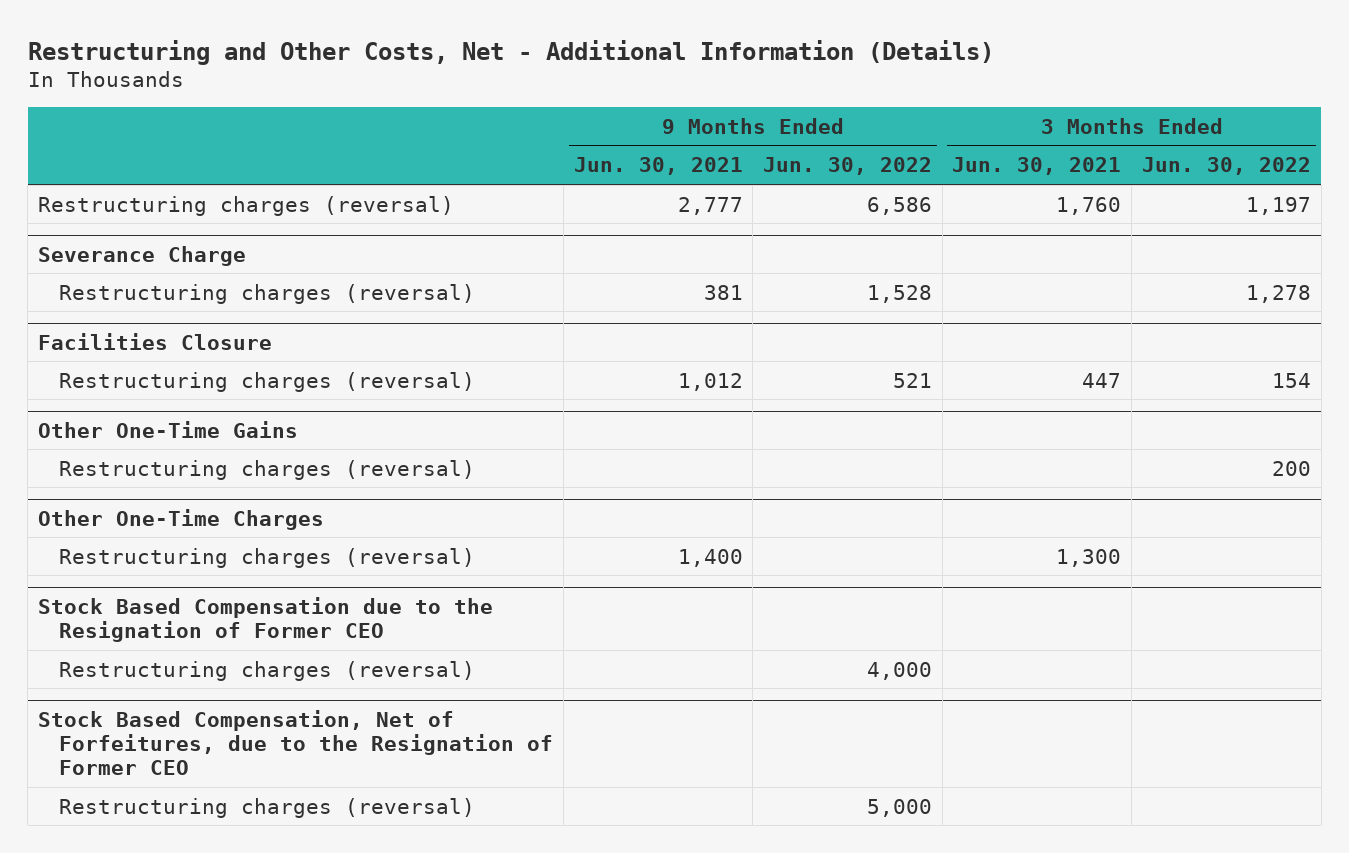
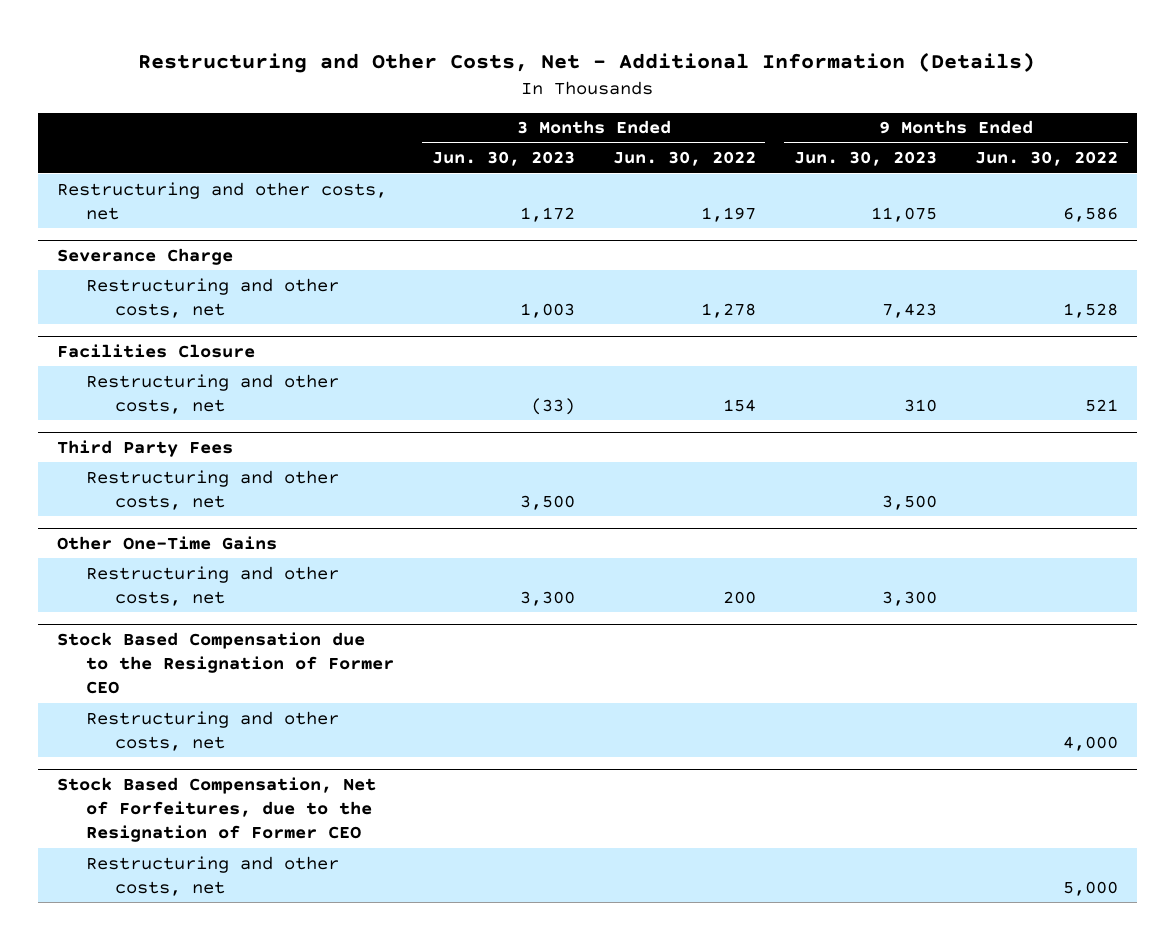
[573,157,743,176] Jun. 30, 2021 -> none
[952,157,1122,176] Jun. 30, 2021 -> none
none -> [431,151,575,167] Jun. 30, 2023
none -> [793,151,937,167] Jun. 30, 2023
[38,195,455,216] Restructuring charges (reversal) -> [56,181,387,220] Restructuring and other costs, net
[59,283,476,304] Restructuring charges (reversal) -> [85,277,339,318] Restructuring and other costs, net
[59,371,476,392] Restructuring charges (reversal) -> [85,373,339,414] Restructuring and other costs, net
none -> [56,439,233,457] Third Party Fees
none -> [85,469,339,510] Restructuring and other costs, net
[38,508,325,530] Other One-Time Charges -> none
[59,547,476,568] Restructuring charges (reversal) -> none
[59,459,476,480] Restructuring charges (reversal) -> [85,565,339,606] Restructuring and other costs, net
[59,660,476,681] Restructuring charges (reversal) -> [85,710,339,751] Restructuring and other costs, net
[59,797,476,818] Restructuring charges (reversal) -> [85,855,339,896] Restructuring and other costs, net

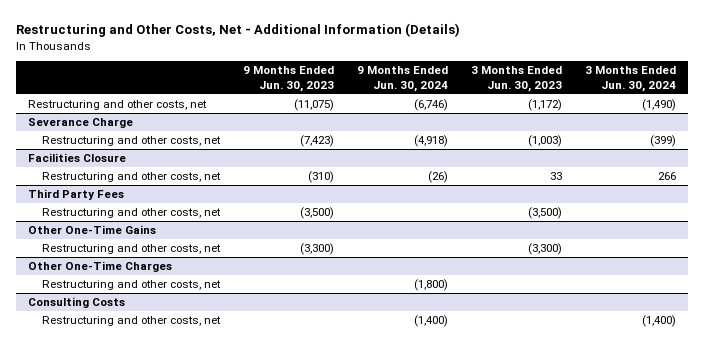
[612,151,756,167] Jun. 30, 2022 -> none
[975,151,1119,167] Jun. 30, 2022 -> none
none -> [356,66,448,92] 9 Months Ended Jun. 30, 2024
none -> [585,66,677,92] 3 Months Ended Jun. 30, 2024
[519,206,575,222] 1,172 -> [528,99,563,112] (1,172)
[870,206,937,222] 11,075 -> [293,99,334,112] (11,075)
[519,302,575,318] 1,003 -> [528,135,563,148] (1,003)
[881,302,937,318] 7,423 -> [299,135,334,148] (7,423)
[530,397,575,415] (33) -> [550,172,563,181] 33
[903,398,937,412] 310 -> [307,171,334,184] (310)
[519,494,575,510] 3,500 -> [528,207,563,220] (3,500)
[881,494,937,510] 3,500 -> [299,207,334,220] (3,500)
[56,631,394,695] Stock Based Compensation due to the Resignation of Former CEO -> none
[519,590,575,606] 3,300 -> [528,243,563,256] (3,300)
[881,590,937,606] 3,300 -> [299,243,334,256] (3,300)
none -> [27,261,172,273] Other One-Time Charges
[56,776,376,843] Stock Based Compensation, Net of Forfeitures, due to the Resignation of Former CEO -> none
none -> [27,297,125,309] Consulting Costs

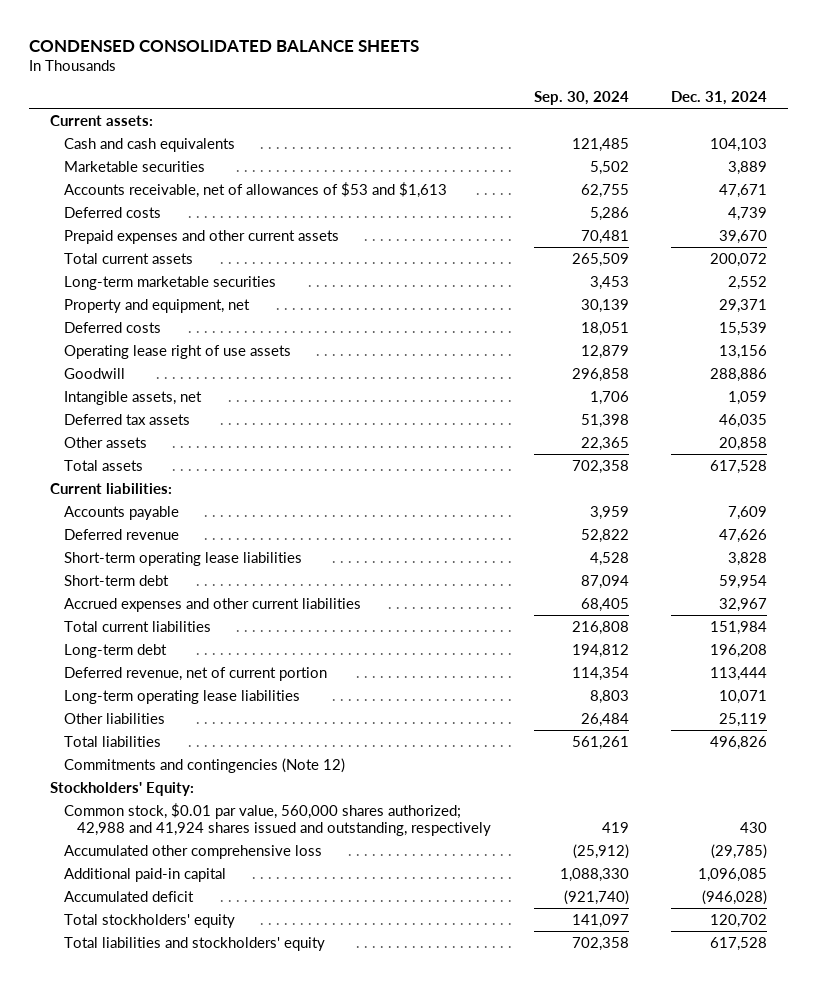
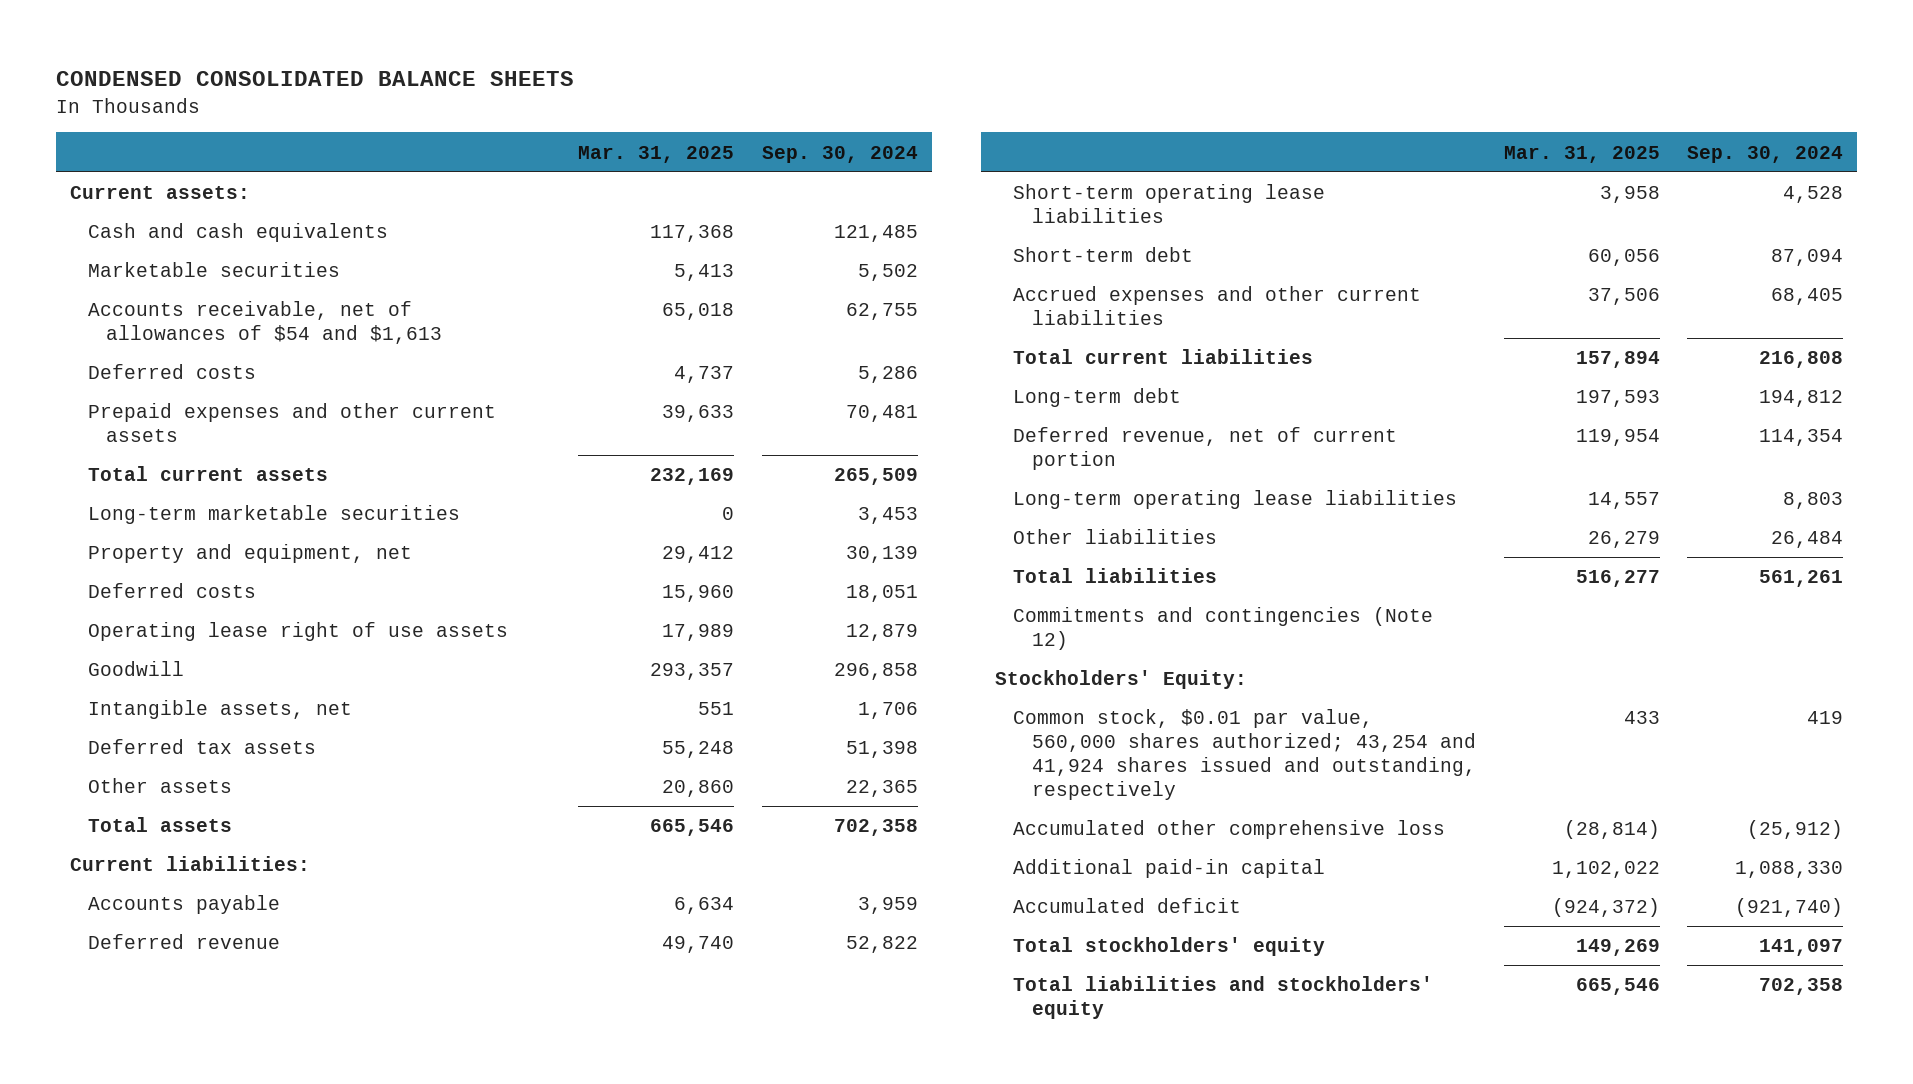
[671,90,768,105] Dec. 31, 2024 -> none
none -> [578,145,735,163] Mar. 31, 2025
[63,181,447,198] Accounts receivable, net of allowances of $53 and $1,613 -> [88,301,443,345] Accounts receivable, net of allowances of $54 and $1,613
[63,802,492,837] Common stock, $0.01 par value, 560,000 shares authorized; 42,988 and 41,924 shares issued and outstanding, respectively -> [1013,709,1476,801] Common stock, $0.01 par value, 560,000 shares authorized; 43,254 and 41,924 shares issued and outstanding, respectively

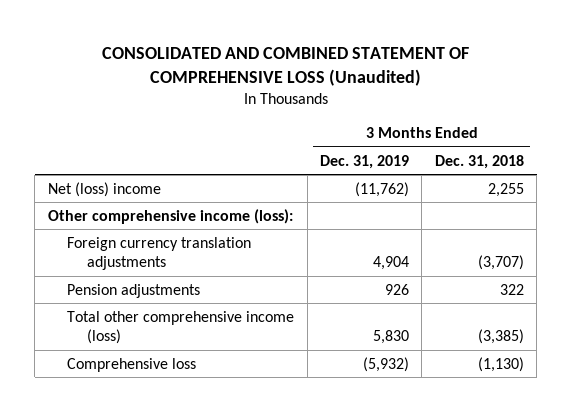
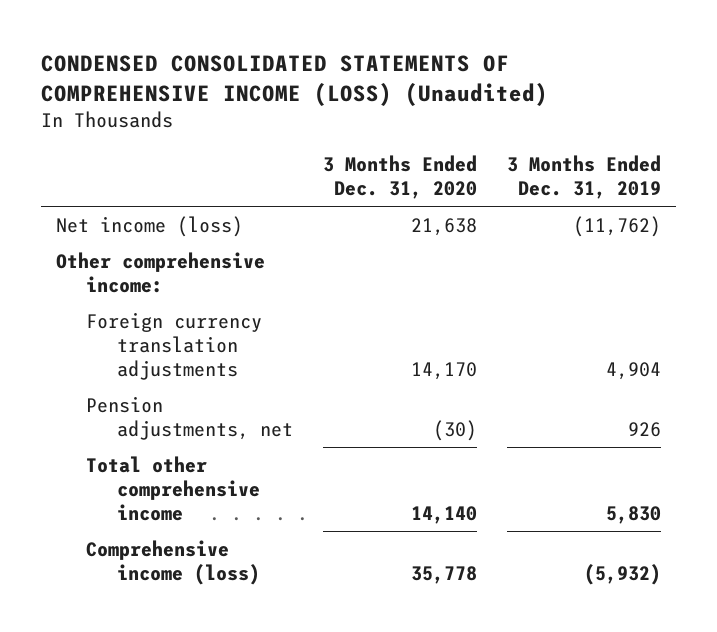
[101,47,469,87] CONSOLIDATED AND COMBINED STATEMENT OF COMPREHENSIVE LOSS (Unaudited) -> [41,55,549,107] CONDENSED CONSOLIDATED STATEMENTS OF COMPREHENSIVE INCOME (LOSS) (Unaudited)
[434,154,524,169] Dec. 31, 2018 -> none
none -> [322,155,477,200] 3 Months Ended Dec. 31, 2020
[47,181,161,197] Net (loss) income -> [56,215,244,237] Net income (loss)
[47,208,293,224] Other comprehensive income (loss): -> [56,251,266,293] Other comprehensive income:
[67,283,201,298] Pension adjustments -> [86,395,293,440] Pension adjustments, net
[67,310,295,345] Total other comprehensive income (loss) -> [86,455,260,521] Total other comprehensive income
[67,357,197,372] Comprehensive loss -> [86,539,260,585] Comprehensive income (loss)

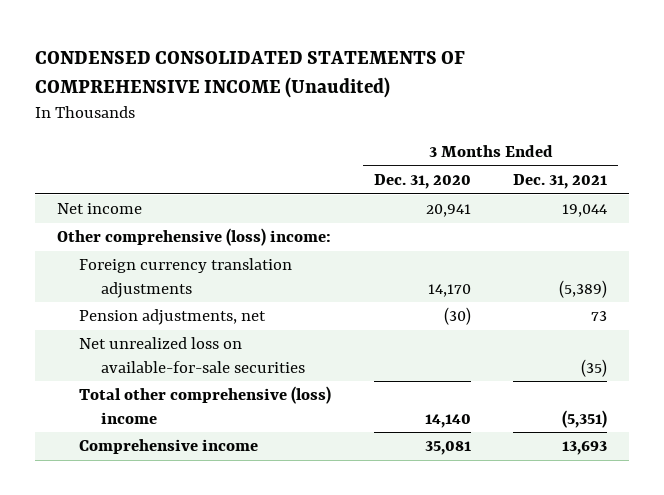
[41,55,549,107] CONDENSED CONSOLIDATED STATEMENTS OF COMPREHENSIVE INCOME (LOSS) (Unaudited) -> [35,51,466,99] CONDENSED CONSOLIDATED STATEMENTS OF COMPREHENSIVE INCOME (Unaudited)
[506,155,661,200] 3 Months Ended Dec. 31, 2019 -> none
none -> [513,173,608,189] Dec. 31, 2021
[56,215,244,237] Net income (loss) -> [56,203,142,215] Net income
[410,217,477,236] 21,638 -> [425,204,471,218] 20,941
[56,251,266,293] Other comprehensive income: -> [56,228,331,247] Other comprehensive (loss) income:
none -> [78,337,306,373] Net unrealized loss on available-for-sale securities
[86,455,260,521] Total other comprehensive income -> [78,386,331,424] Total other comprehensive (loss) income
[86,539,260,585] Comprehensive income (loss) -> [78,439,258,455] Comprehensive income
[410,565,477,584] 35,778 -> [424,441,471,456] 35,081

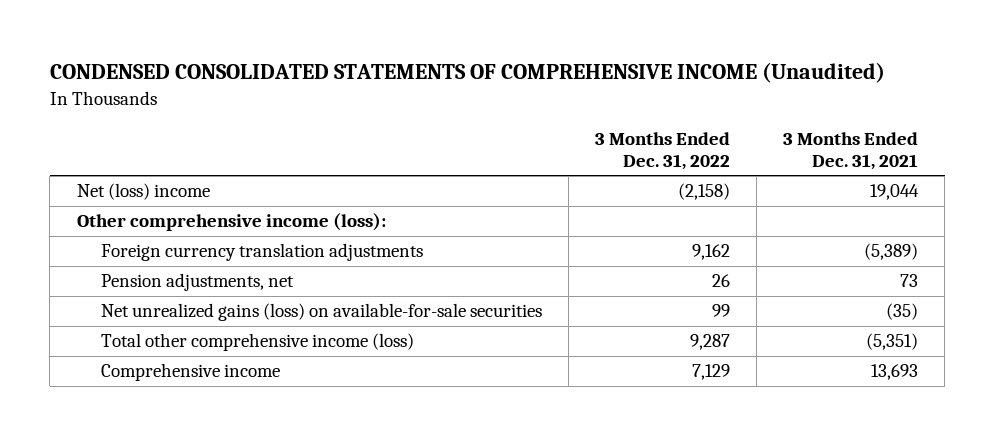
[373,173,471,189] Dec. 31, 2020 -> none
none -> [594,131,730,170] 3 Months Ended Dec. 31, 2022
[56,203,142,215] Net income -> [76,183,210,201] Net (loss) income
[56,228,331,247] Other comprehensive (loss) income: -> [76,213,386,232] Other comprehensive income (loss):
[78,337,306,373] Net unrealized loss on available-for-sale securities -> [100,303,542,322] Net unrealized gains (loss) on available-for-sale securities
[78,386,331,424] Total other comprehensive (loss) income -> [100,333,414,352] Total other comprehensive income (loss)

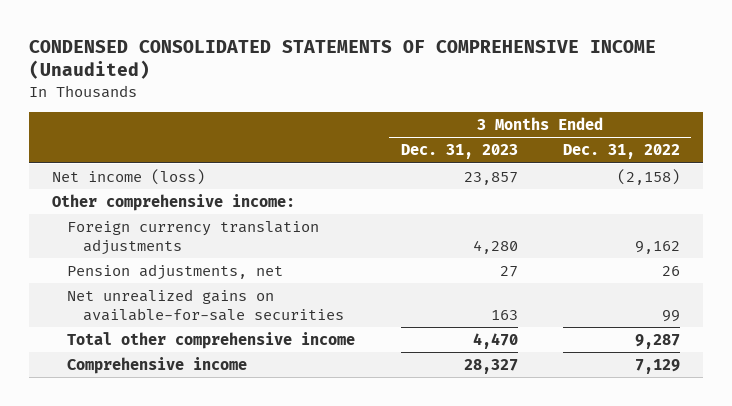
[783,131,919,170] 3 Months Ended Dec. 31, 2021 -> none
none -> [400,144,518,160] Dec. 31, 2023
[76,183,210,201] Net (loss) income -> [51,169,205,186] Net income (loss)
[76,213,386,232] Other comprehensive income (loss): -> [51,194,295,212] Other comprehensive income:
[100,303,542,322] Net unrealized gains (loss) on available-for-sale securities -> [67,289,345,321] Net unrealized gains on available-for-sale securities
[100,333,414,352] Total other comprehensive income (loss) -> [67,332,356,350] Total other comprehensive income

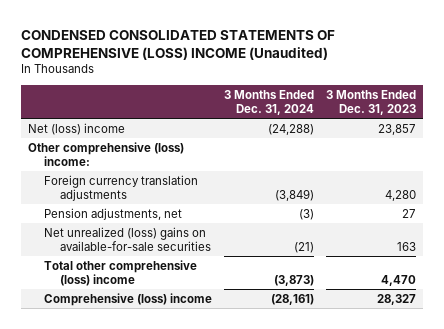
[29,39,657,80] CONDENSED CONSOLIDATED STATEMENTS OF COMPREHENSIVE INCOME (Unaudited) -> [21,29,336,60] CONDENSED CONSOLIDATED STATEMENTS OF COMPREHENSIVE (LOSS) INCOME (Unaudited)
[562,144,680,160] Dec. 31, 2022 -> none
none -> [224,89,315,115] 3 Months Ended Dec. 31, 2024
[51,169,205,186] Net income (loss) -> [27,122,125,135] Net (loss) income
[51,194,295,212] Other comprehensive income: -> [27,141,184,166] Other comprehensive (loss) income:
[67,289,345,321] Net unrealized gains on available-for-sale securities -> [43,226,212,251] Net unrealized (loss) gains on available-for-sale securities
[67,332,356,350] Total other comprehensive income -> [43,259,197,286] Total other comprehensive (loss) income
[67,357,248,375] Comprehensive income -> [43,292,212,306] Comprehensive (loss) income

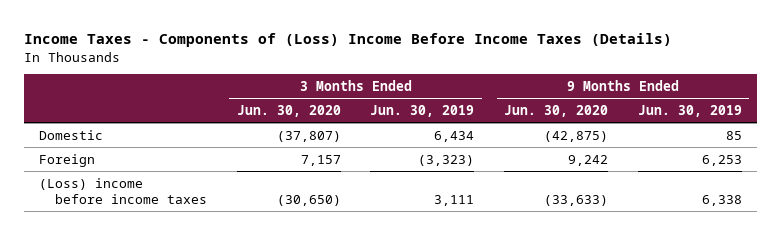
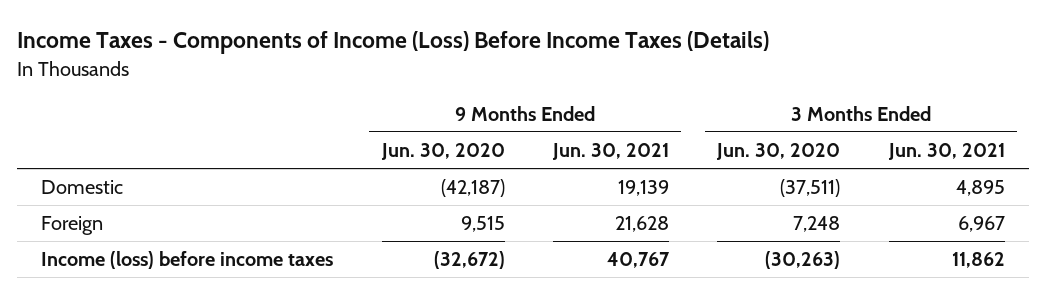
[24,33,673,48] Income Taxes - Components of (Loss) Income Before Income Taxes (Details) -> [16,31,769,55] Income Taxes - Components of Income (Loss) Before Income Taxes (Details)
[370,104,475,117] Jun. 30, 2019 -> none
[638,104,743,117] Jun. 30, 2019 -> none
none -> [551,143,669,161] Jun. 30, 2021
none -> [887,143,1005,161] Jun. 30, 2021
[276,130,341,142] (37,807) -> [780,179,841,198] (37,511)
[544,130,609,142] (42,875) -> [440,179,505,198] (42,187)
[300,154,341,166] 7,157 -> [793,216,841,233] 7,248
[568,154,609,166] 9,242 -> [460,216,505,233] 9,515
[39,177,207,204] (Loss) income before income taxes -> [41,251,334,270] Income (loss) before income taxes
[276,194,341,206] (30,650) -> [765,251,841,270] (30,263)
[544,194,609,206] (33,633) -> [433,251,505,270] (32,672)

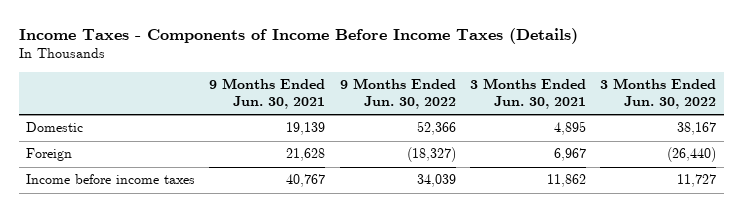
[16,31,769,55] Income Taxes - Components of Income (Loss) Before Income Taxes (Details) -> [18,27,578,44] Income Taxes - Components of Income Before Income Taxes (Details)
[380,143,505,161] Jun. 30, 2020 -> none
[716,143,841,161] Jun. 30, 2020 -> none
none -> [339,78,456,110] 9 Months Ended Jun. 30, 2022
none -> [600,78,717,110] 3 Months Ended Jun. 30, 2022
[41,251,334,270] Income (loss) before income taxes -> [25,174,195,185] Income before income taxes

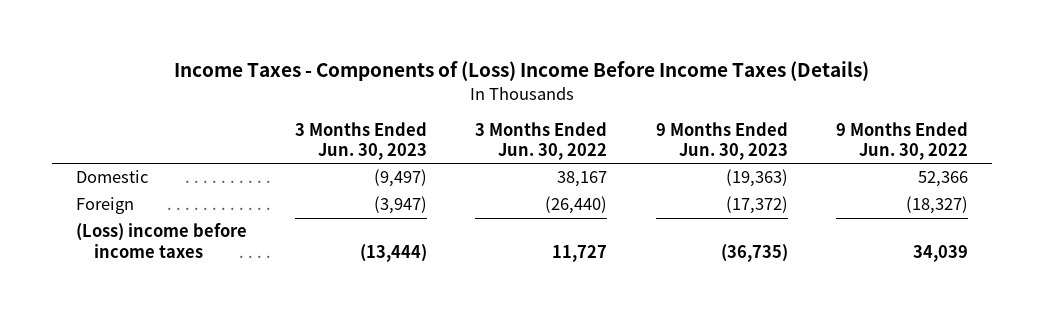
[18,27,578,44] Income Taxes - Components of Income Before Income Taxes (Details) -> [173,61,869,82] Income Taxes - Components of (Loss) Income Before Income Taxes (Details)
[209,78,326,110] 9 Months Ended Jun. 30, 2021 -> none
[469,78,586,110] 3 Months Ended Jun. 30, 2021 -> none
none -> [295,121,428,160] 3 Months Ended Jun. 30, 2023
none -> [655,121,788,160] 9 Months Ended Jun. 30, 2023
[25,174,195,185] Income before income taxes -> [75,223,247,258] (Loss) income before income taxes

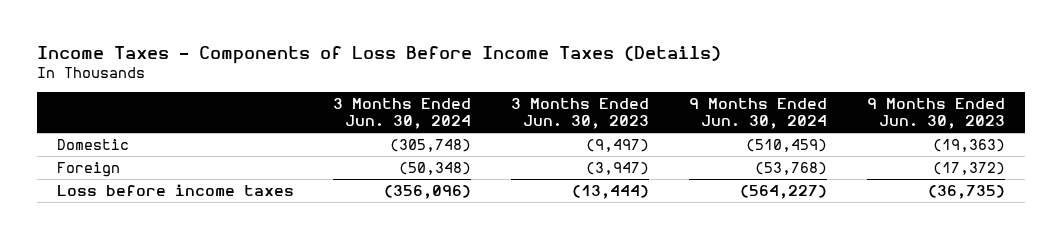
[173,61,869,82] Income Taxes - Components of (Loss) Income Before Income Taxes (Details) -> [36,45,721,64] Income Taxes - Components of Loss Before Income Taxes (Details)
[475,121,608,160] 3 Months Ended Jun. 30, 2022 -> none
[836,121,969,160] 9 Months Ended Jun. 30, 2022 -> none
none -> [333,98,472,130] 3 Months Ended Jun. 30, 2024
none -> [689,98,828,130] 9 Months Ended Jun. 30, 2024
[75,223,247,258] (Loss) income before income taxes -> [56,183,294,196] Loss before income taxes

